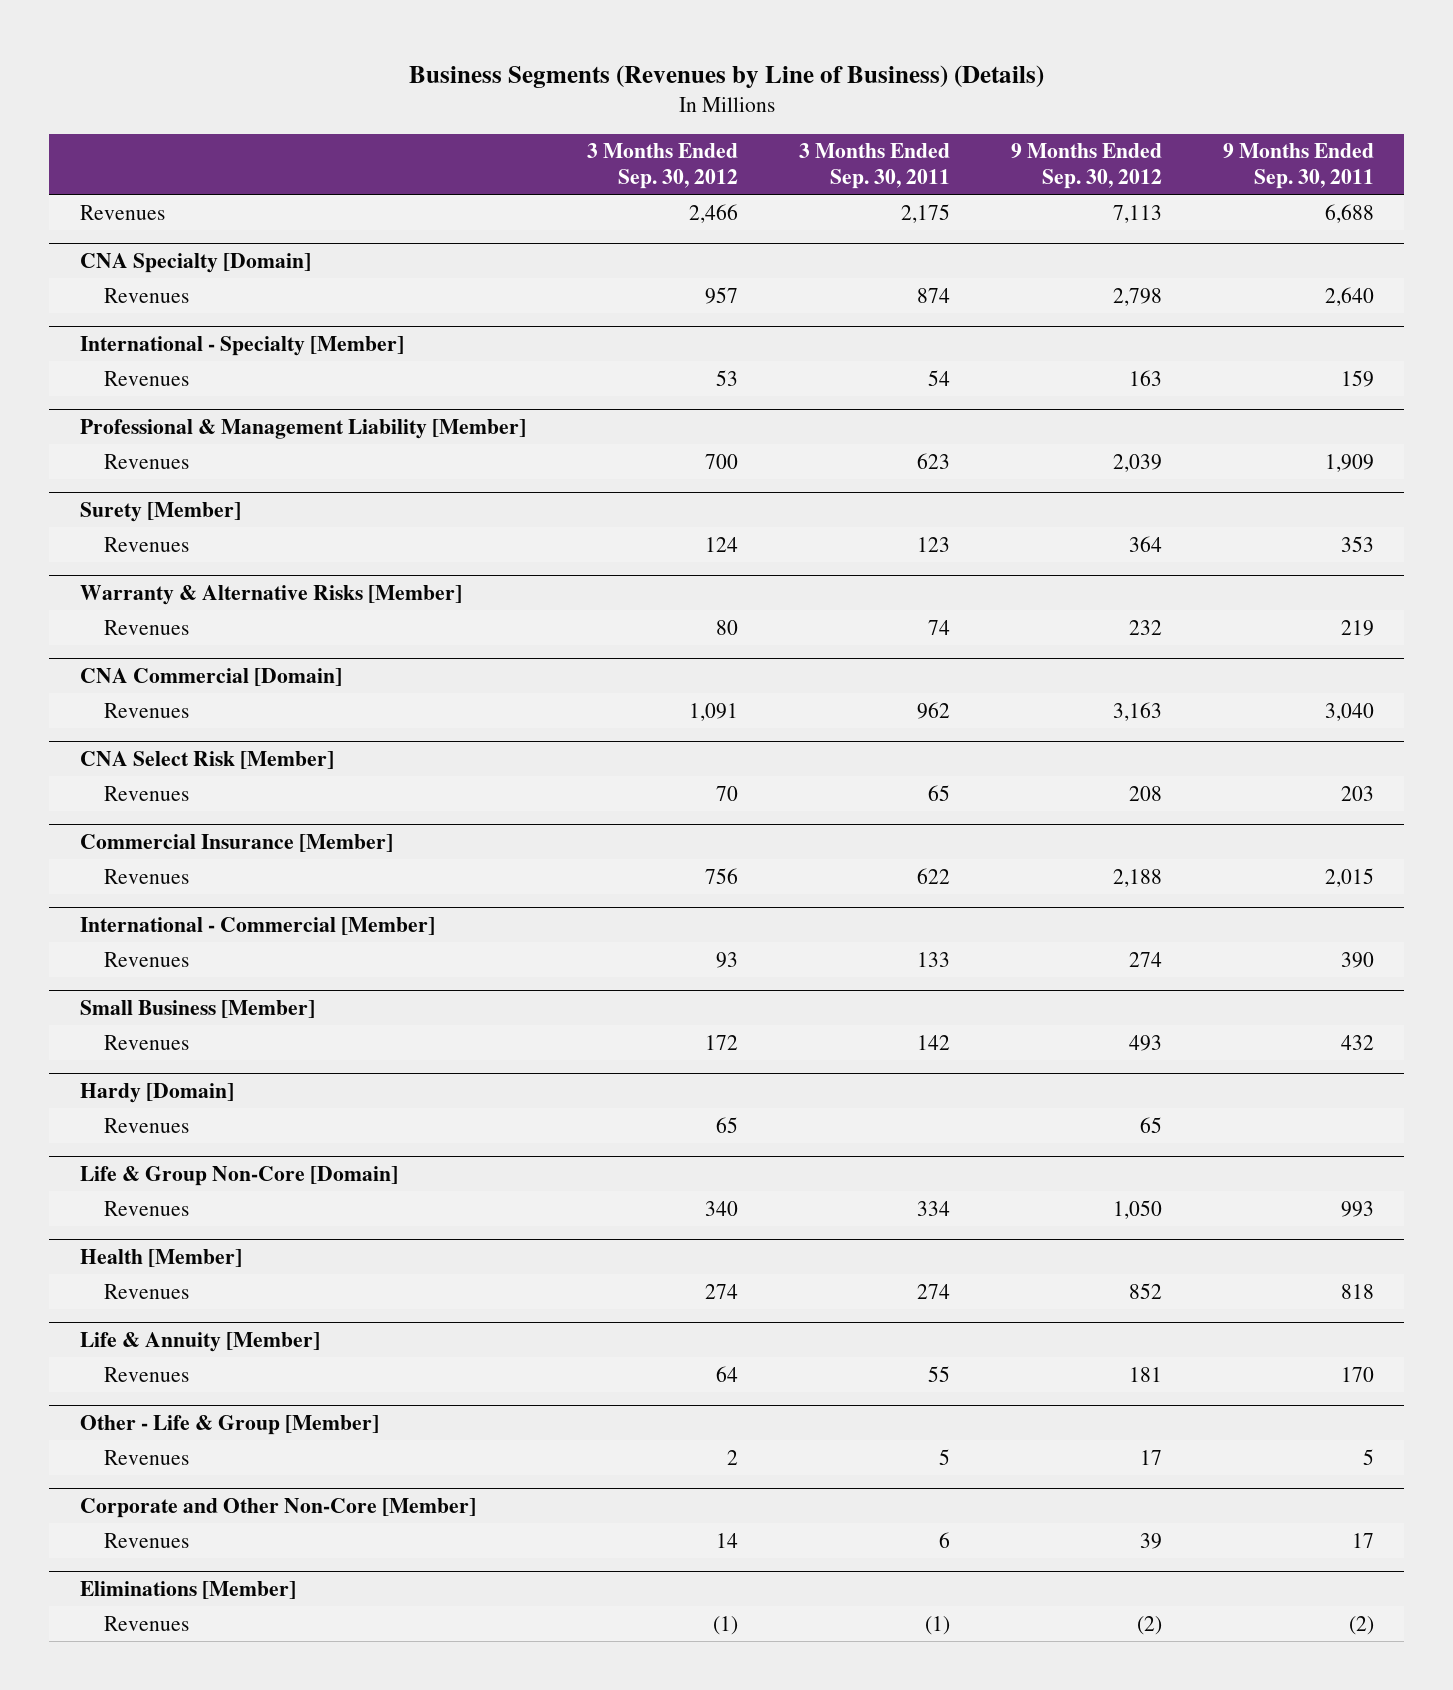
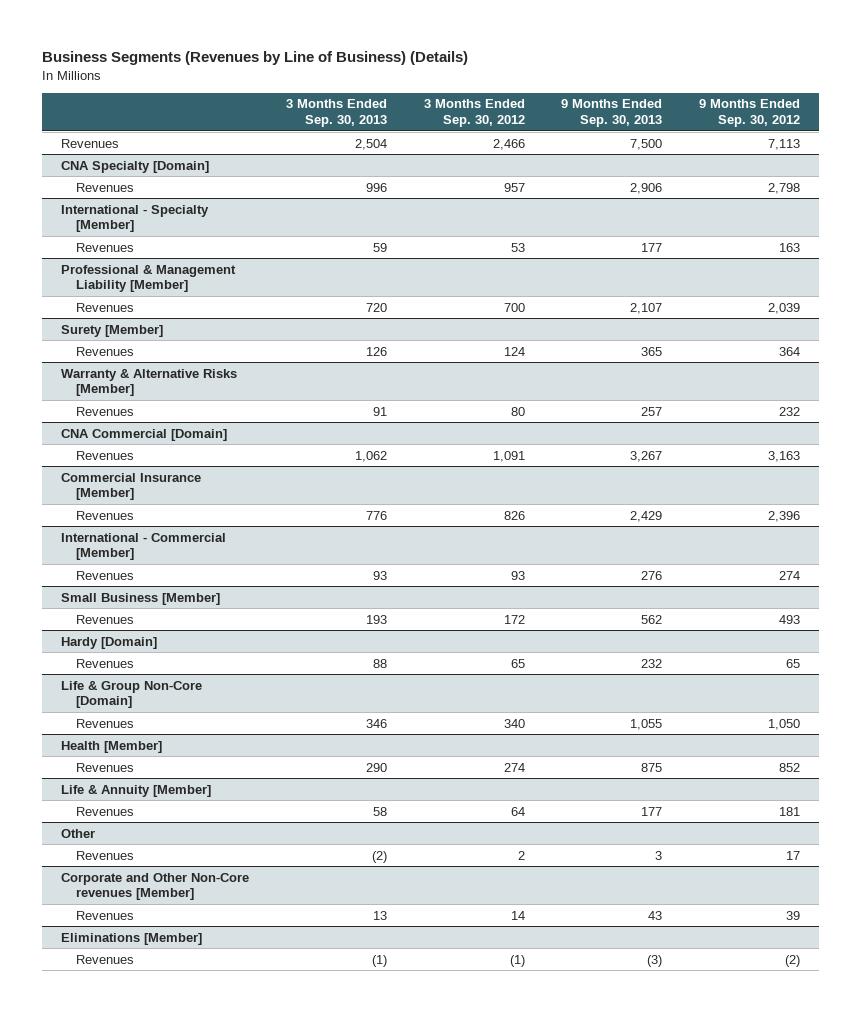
[798,143,950,190] 3 Months Ended Sep. 30, 2011 -> none
[1222,143,1374,190] 9 Months Ended Sep. 30, 2011 -> none
none -> [285,99,387,127] 3 Months Ended Sep. 30, 2013
none -> [561,99,663,127] 9 Months Ended Sep. 30, 2013
[79,750,334,769] CNA Select Risk [Member] -> none
[104,785,190,801] Revenues -> none
[704,867,738,884] 756 -> [503,510,525,520] 826
[1112,868,1162,887] 2,188 -> [768,510,801,522] 2,396
[79,1414,379,1435] Other - Life & Group [Member] -> none
none -> [60,828,95,838] Other
[79,1497,476,1518] Corporate and Other Non-Core [Member] -> [60,872,249,901] Corporate and Other Non-Core revenues [Member]

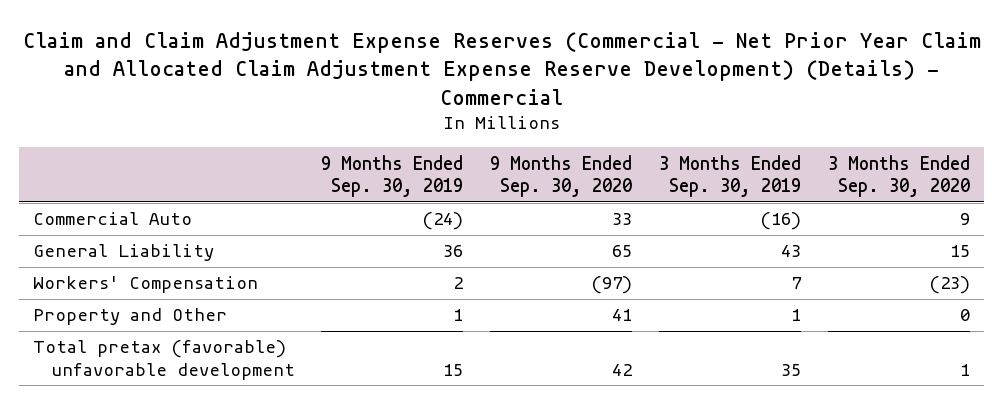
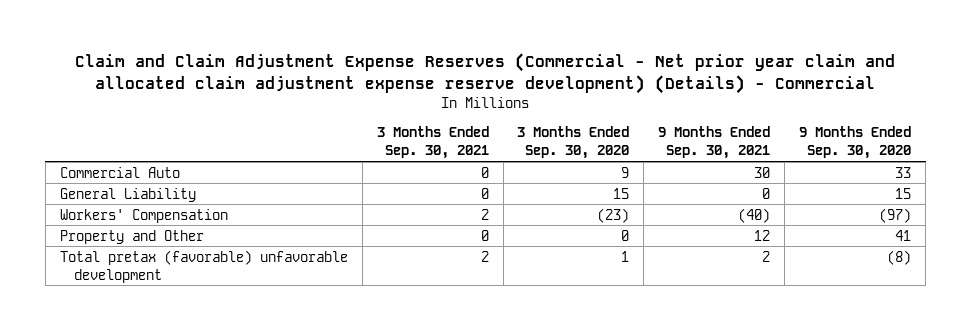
[22,31,981,105] Claim and Claim Adjustment Expense Reserves (Commercial - Net Prior Year Claim and Allocated Claim Adjustment Expense Reserve Development) (Details) - Commercial -> [75,52,896,94] Claim and Claim Adjustment Expense Reserves (Commercial - Net prior year claim and allocated claim adjustment expense reserve development) (Details) - Commercial
[321,154,464,197] 9 Months Ended Sep. 30, 2019 -> none
[659,154,802,197] 3 Months Ended Sep. 30, 2019 -> none
none -> [376,126,489,160] 3 Months Ended Sep. 30, 2021
none -> [658,126,771,160] 9 Months Ended Sep. 30, 2021
[612,245,633,258] 65 -> [895,187,912,199] 15
[612,363,633,376] 42 -> [887,249,912,265] (8)

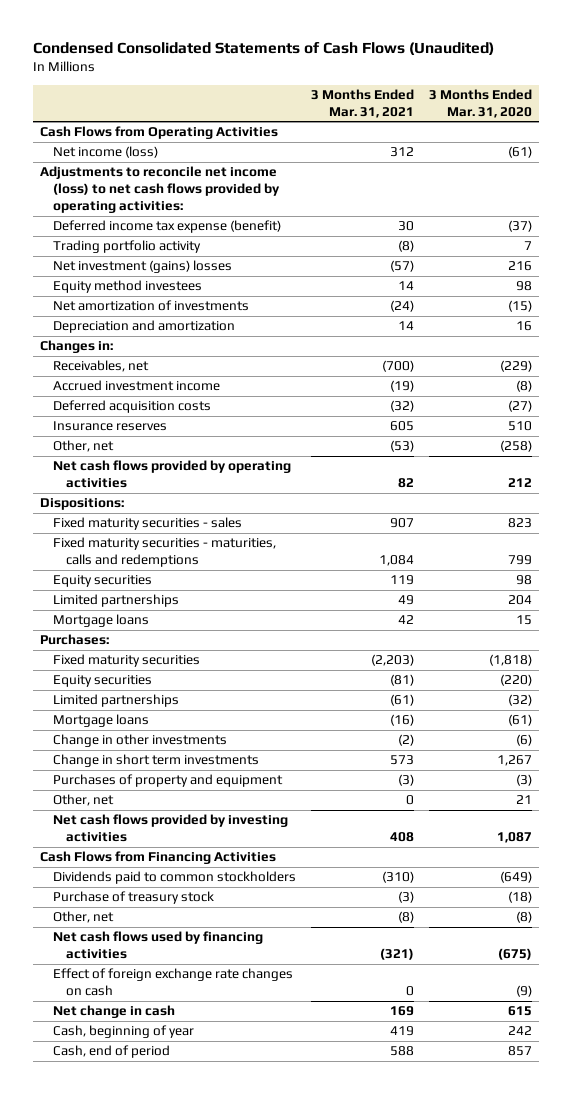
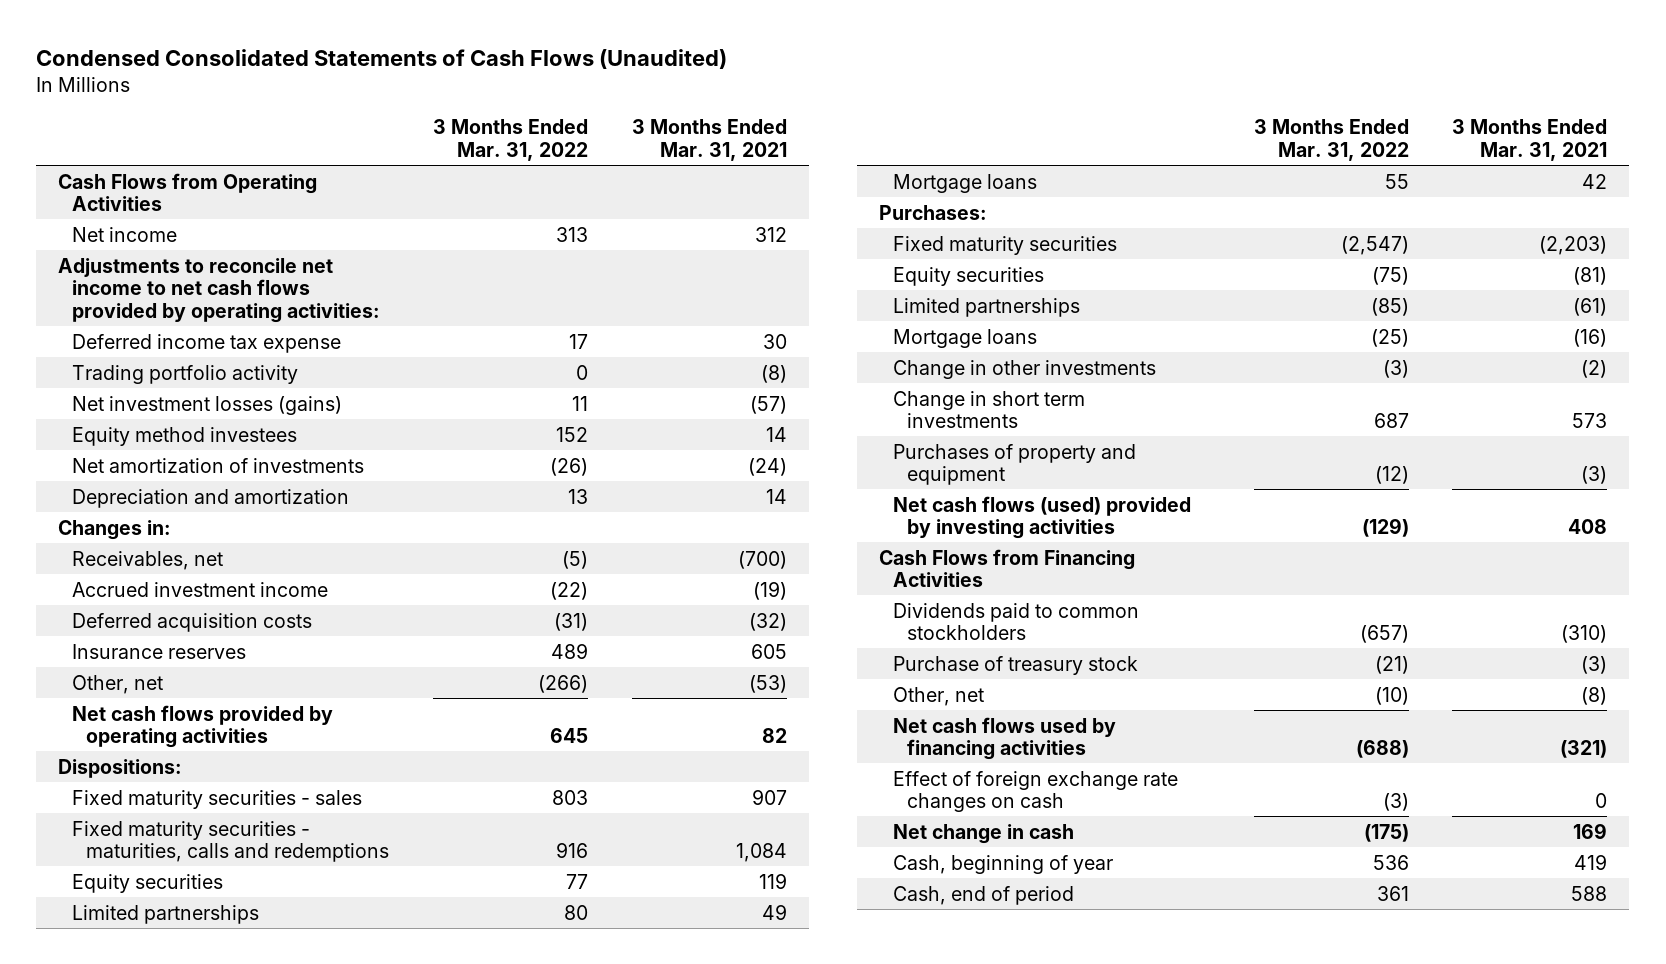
[428,88,532,118] 3 Months Ended Mar. 31, 2020 -> none
none -> [432,119,588,161] 3 Months Ended Mar. 31, 2022
[53,146,159,159] Net income (loss) -> [72,226,178,242] Net income
[40,166,281,213] Adjustments to reconcile net income (loss) to net cash flows provided by operating activities: -> [58,257,381,323] Adjustments to reconcile net income to net cash flows provided by operating activities:
[53,220,282,234] Deferred income tax expense (benefit) -> [72,333,342,353] Deferred income tax expense
[53,260,233,274] Net investment (gains) losses -> [72,395,343,415] Net investment losses (gains)
[53,794,115,807] Other, net -> none
[53,814,289,843] Net cash flows provided by investing activities -> [892,495,1191,540] Net cash flows (used) provided by investing activities

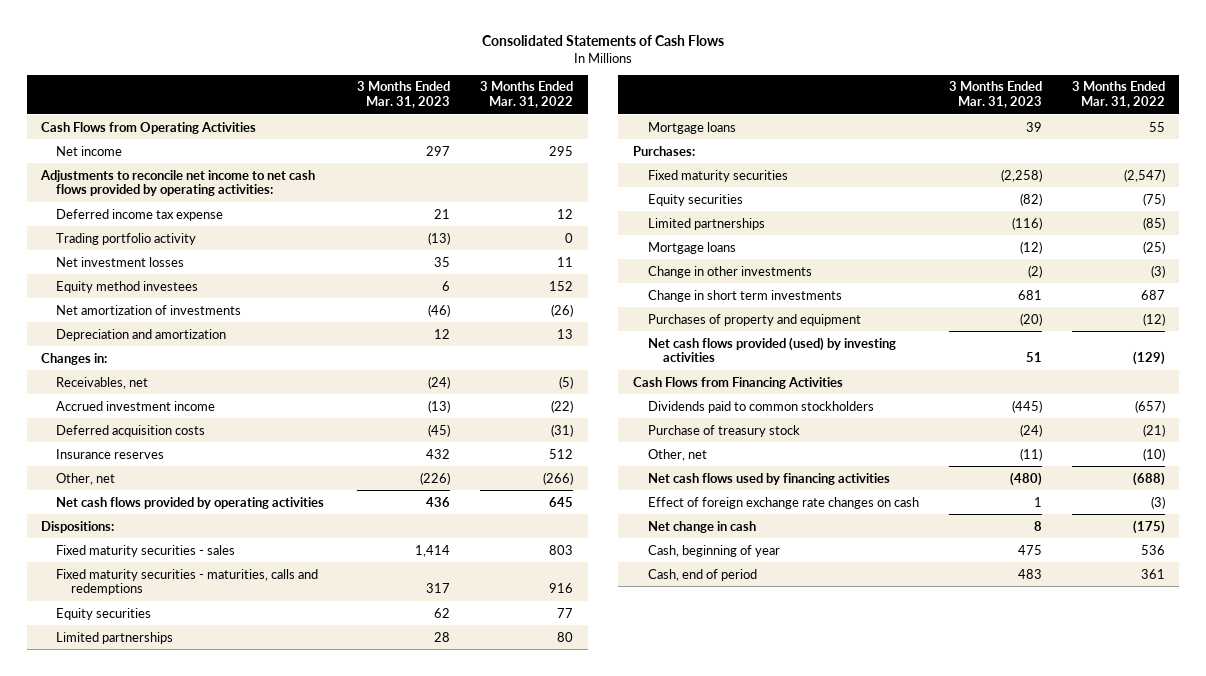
[36,49,728,70] Condensed Consolidated Statements of Cash Flows (Unaudited) -> [482,34,725,46] Consolidated Statements of Cash Flows
[631,119,787,161] 3 Months Ended Mar. 31, 2021 -> none
none -> [357,81,451,109] 3 Months Ended Mar. 31, 2023
[555,226,588,242] 313 -> [548,145,573,156] 295
[568,333,588,349] 17 -> [556,208,573,219] 12
[72,395,343,415] Net investment losses (gains) -> [56,256,185,267] Net investment losses
[550,642,588,659] 489 -> [548,448,573,459] 512
[892,495,1191,540] Net cash flows (used) provided by investing activities -> [648,336,897,363] Net cash flows provided (used) by investing activities

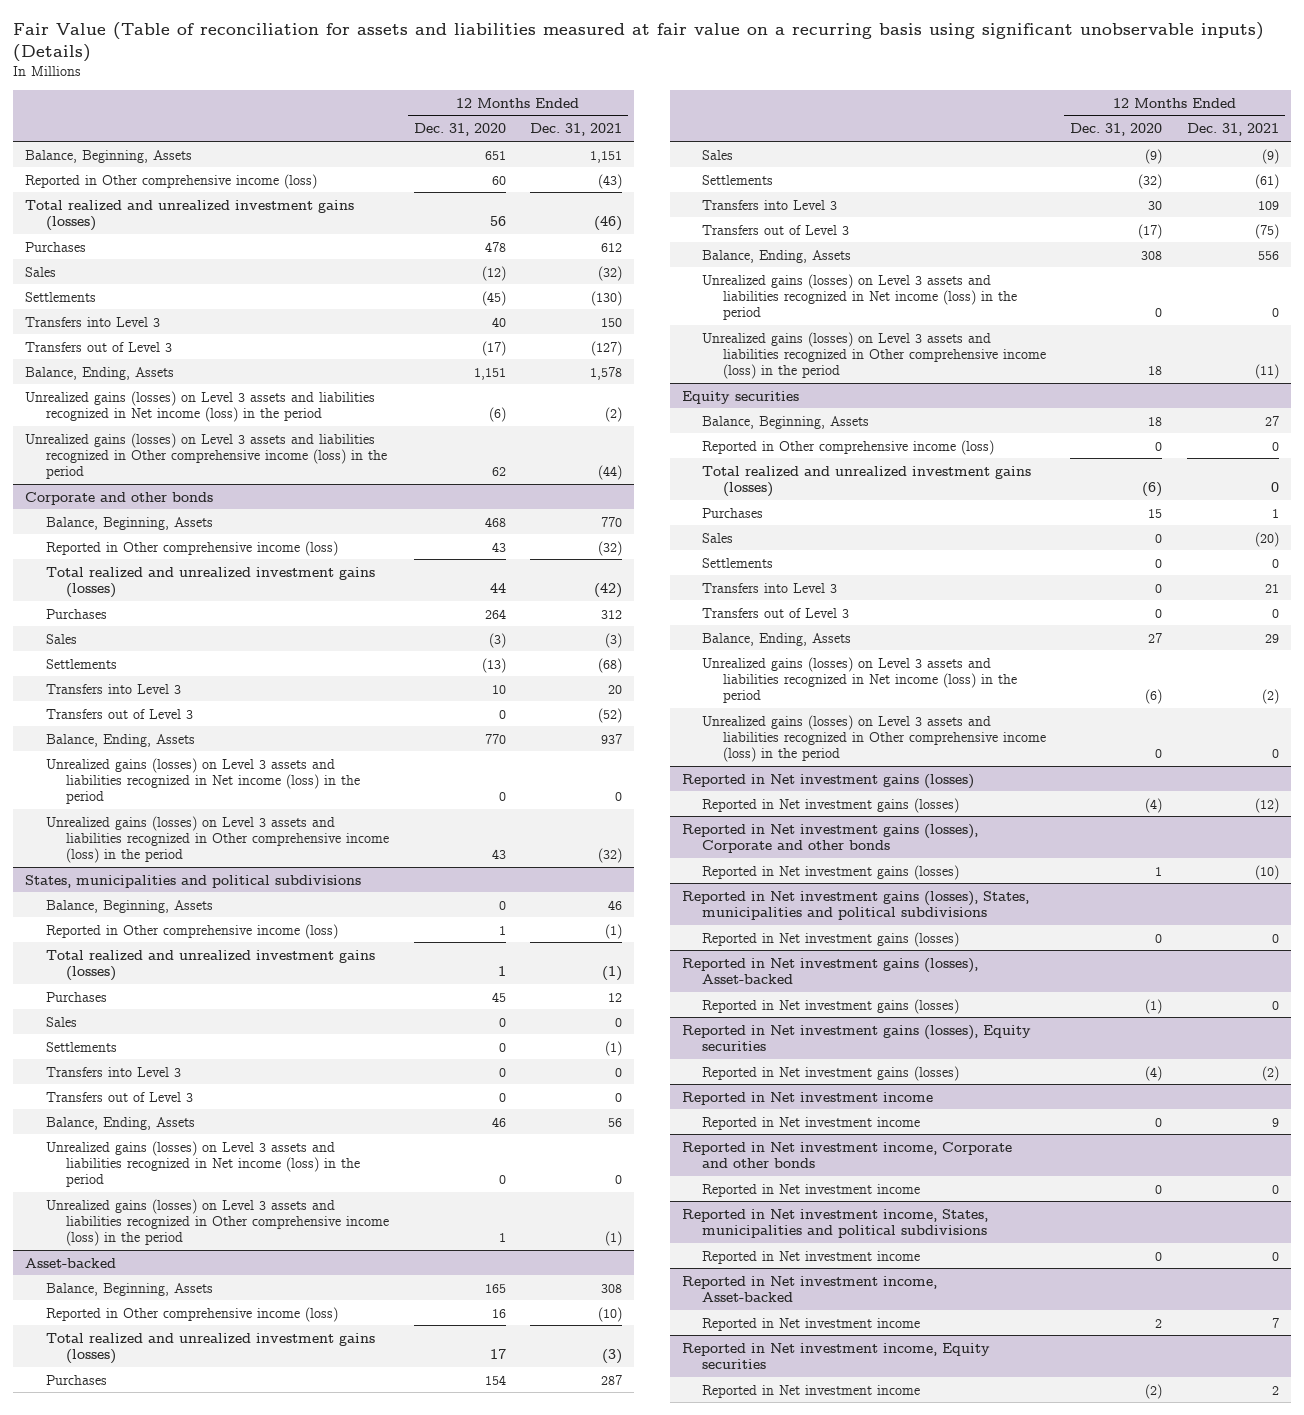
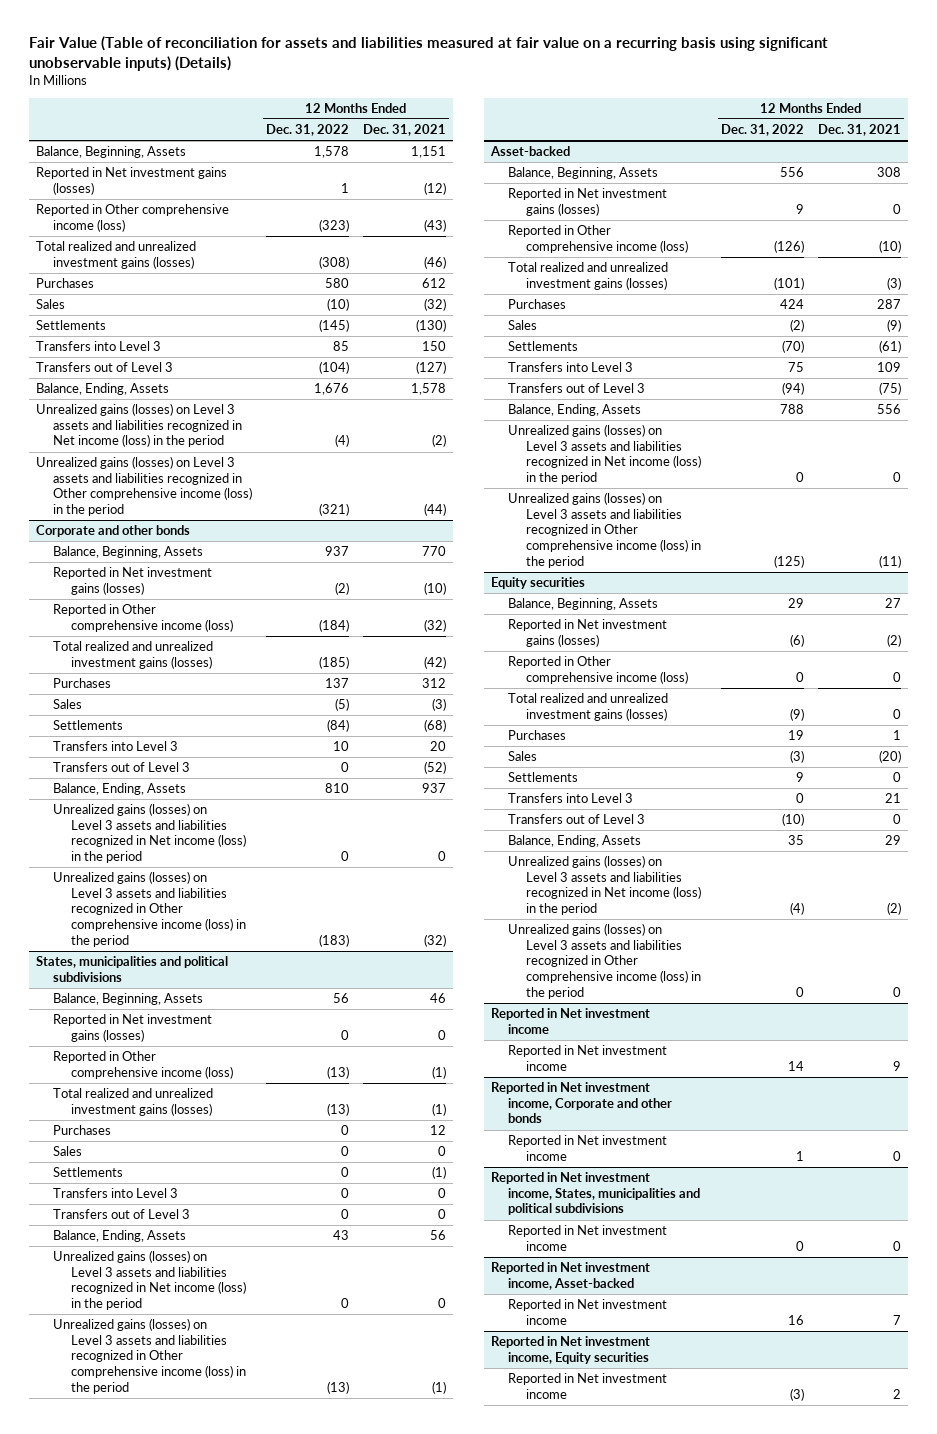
[413,123,506,137] Dec. 31, 2020 -> none
none -> [266,123,350,136] Dec. 31, 2022
none -> [35,167,227,195] Reported in Net investment gains (losses)
none -> [53,567,213,595] Reported in Net investment gains (losses)
none -> [53,1014,213,1042] Reported in Net investment gains (losses)
none -> [508,188,668,216] Reported in Net investment gains (losses)
none -> [508,619,668,647] Reported in Net investment gains (losses)
[681,773,974,789] Reported in Net investment gains (losses) -> none
[702,797,960,813] Reported in Net investment gains (losses) -> none
[681,823,978,854] Reported in Net investment gains (losses), Corporate and other bonds -> none
[702,864,960,880] Reported in Net investment gains (losses) -> none
[681,890,1029,921] Reported in Net investment gains (losses), States, municipalities and political subdivisions -> none
[702,931,960,947] Reported in Net investment gains (losses) -> none
[681,957,978,985] Reported in Net investment gains (losses), Asset-backed -> none
[702,998,960,1014] Reported in Net investment gains (losses) -> none
[681,1024,1031,1052] Reported in Net investment gains (losses), Equity securities -> none
[702,1065,960,1081] Reported in Net investment gains (losses) -> none

